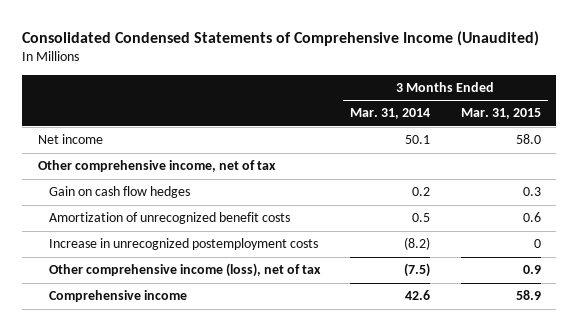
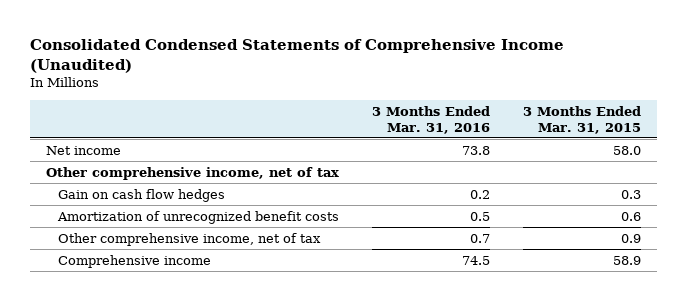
[350,108,431,120] Mar. 31, 2014 -> none
none -> [372,106,491,134] 3 Months Ended Mar. 31, 2016
[48,238,318,251] Increase in unrecognized postemployment costs -> none
[48,263,321,278] Other comprehensive income (loss), net of tax -> [58,232,322,246] Other comprehensive income, net of tax

